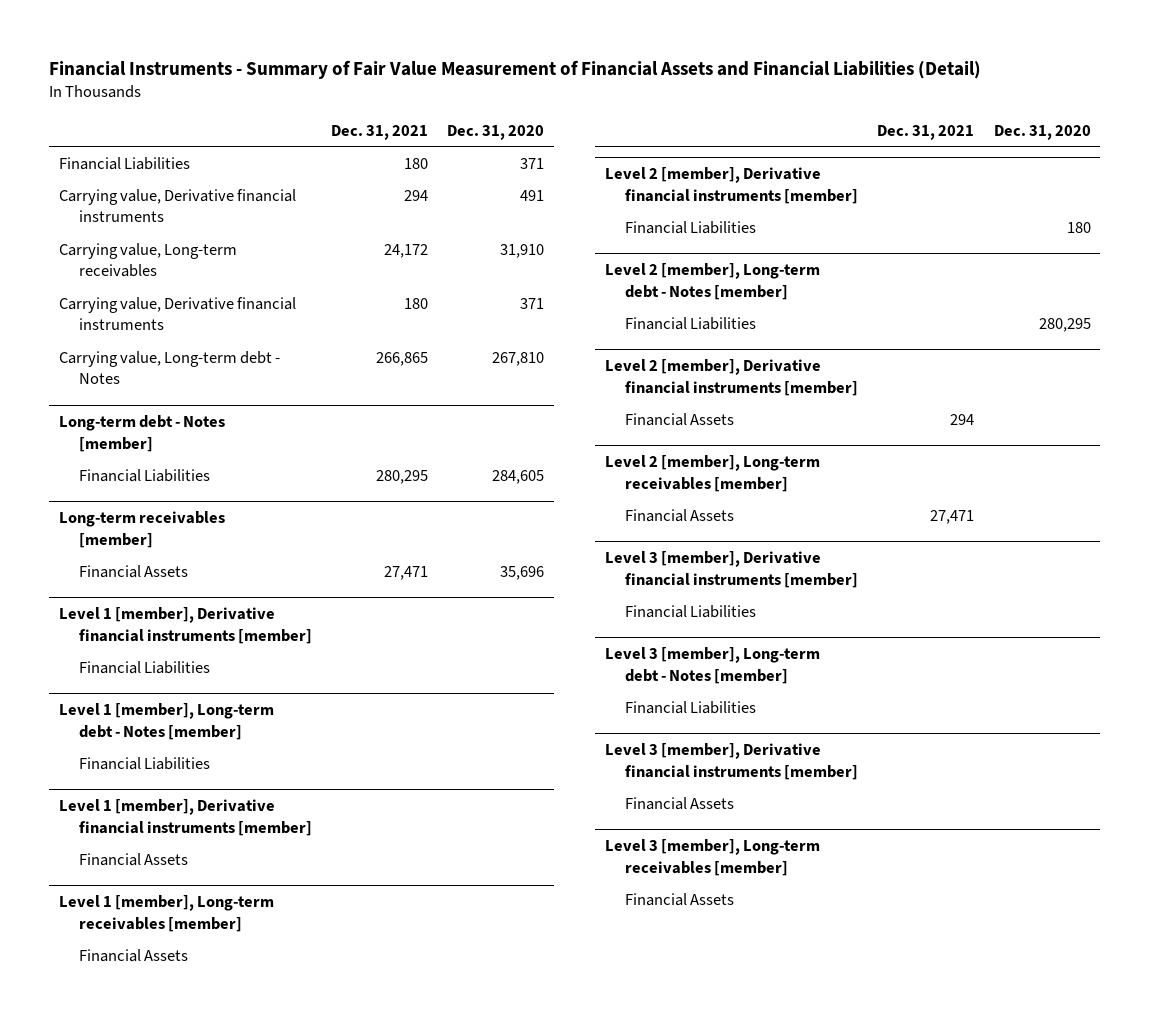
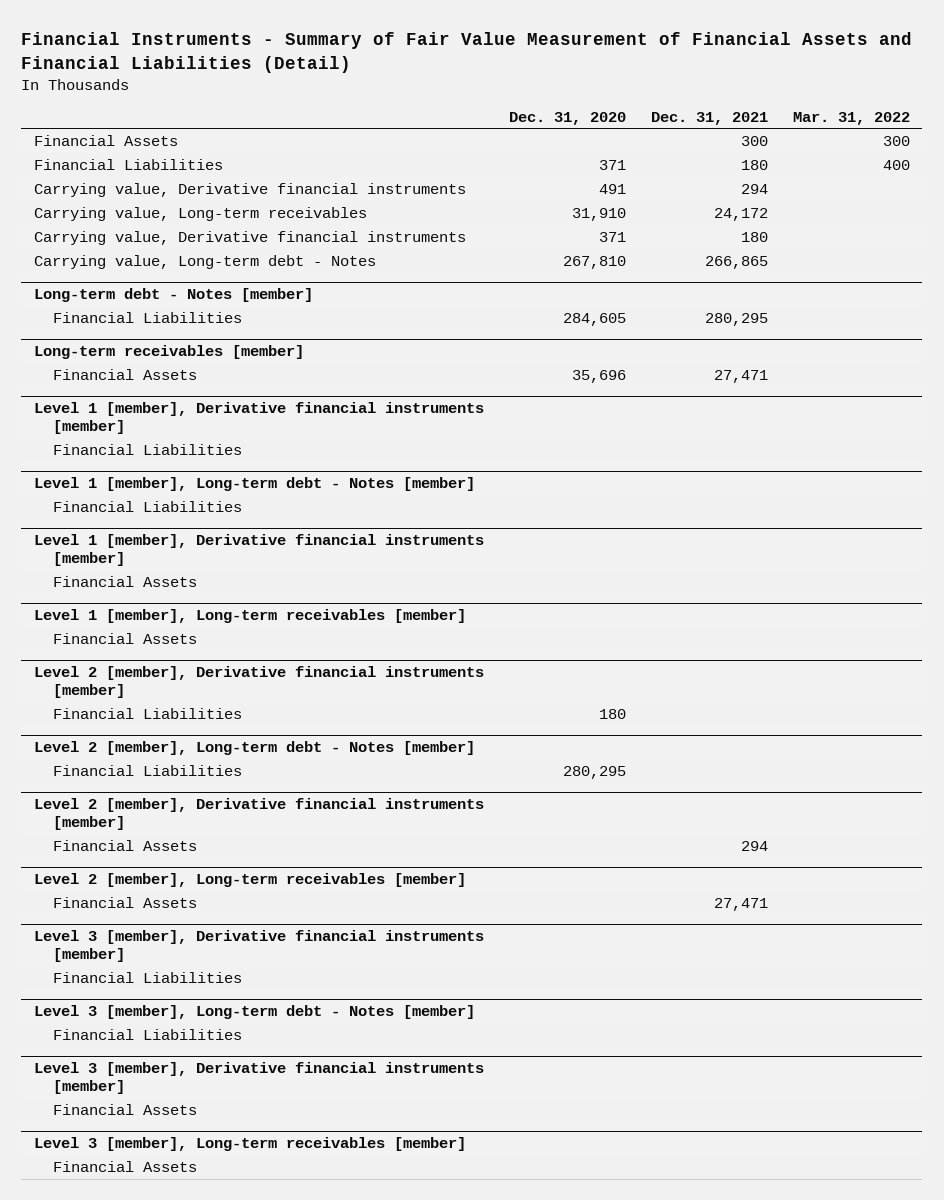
none -> [792,111,910,125] Mar. 31, 2022
none -> [33,134,178,146] Financial Assets

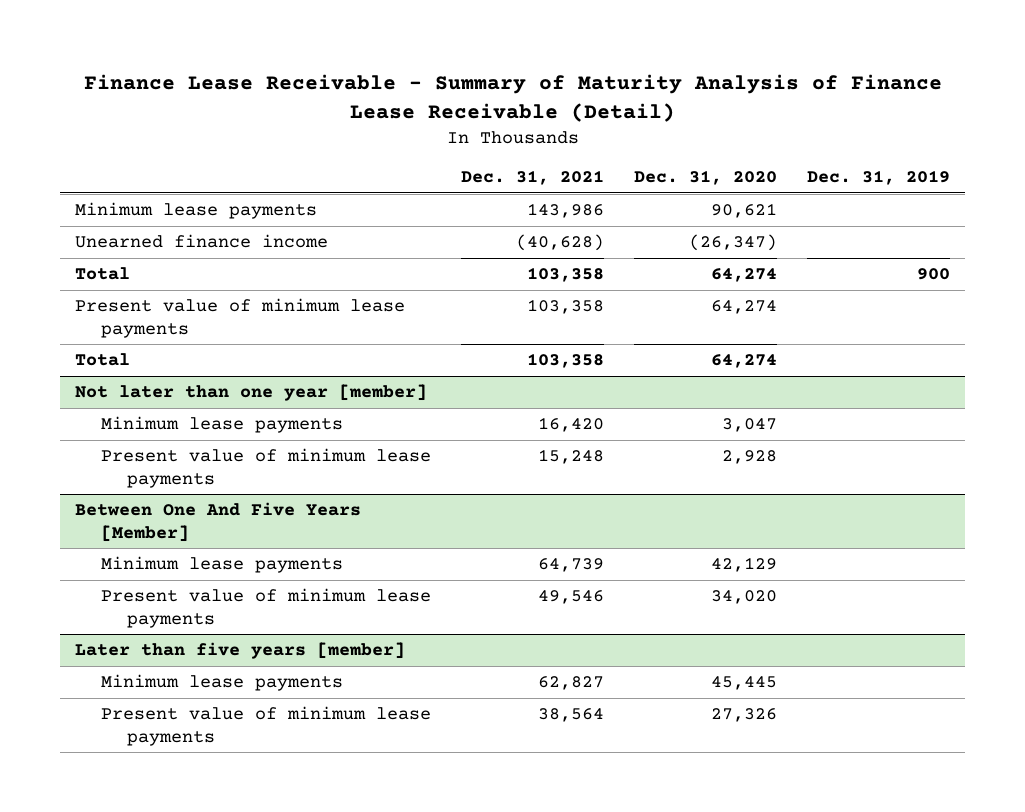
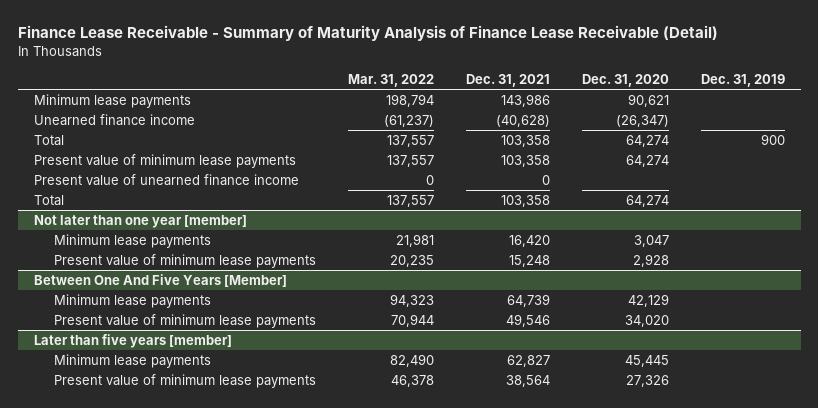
none -> [347,74,434,88] Mar. 31, 2022
none -> [33,173,299,186] Present value of unearned finance income

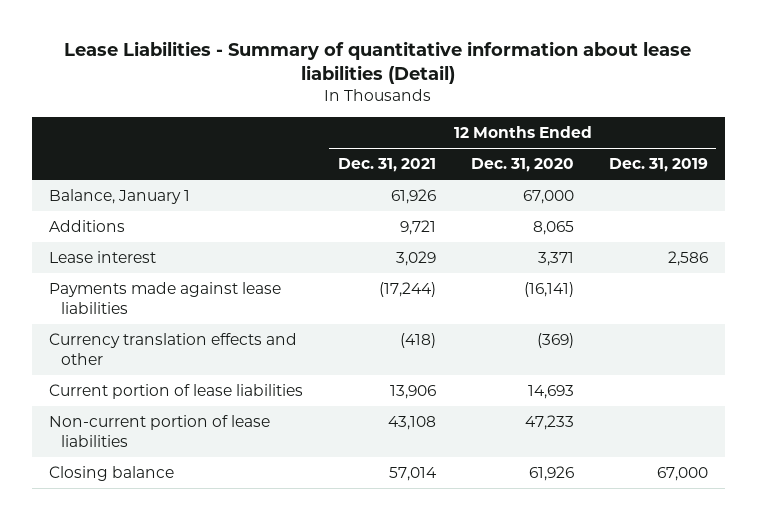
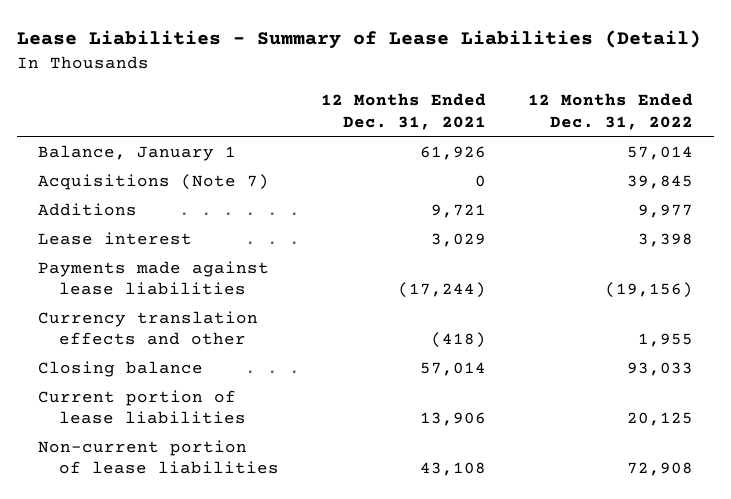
[64,41,692,85] Lease Liabilities - Summary of quantitative information about lease liabilities (Detail) -> [17,30,702,50] Lease Liabilities - Summary of Lease Liabilities (Detail)
[470,158,574,173] Dec. 31, 2020 -> none
[608,158,708,173] Dec. 31, 2019 -> none
none -> [527,93,693,130] 12 Months Ended Dec. 31, 2022
none -> [38,173,270,190] Acquisitions (Note 7)
[49,466,175,482] Closing balance -> [38,360,204,377] Closing balance

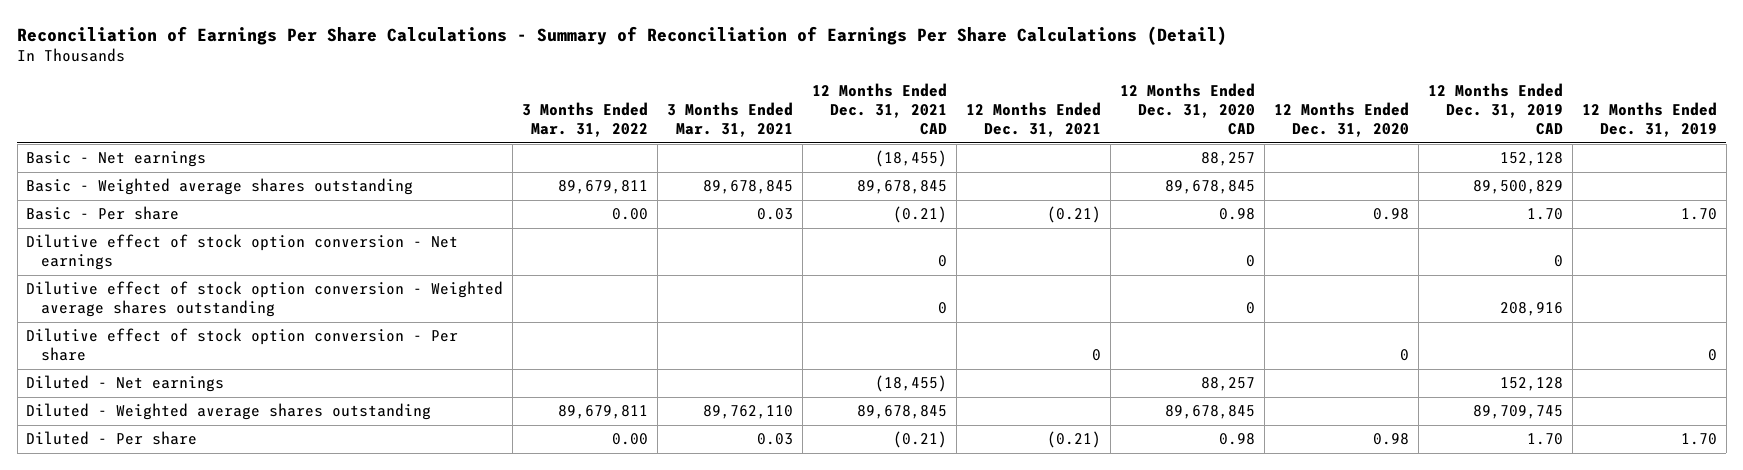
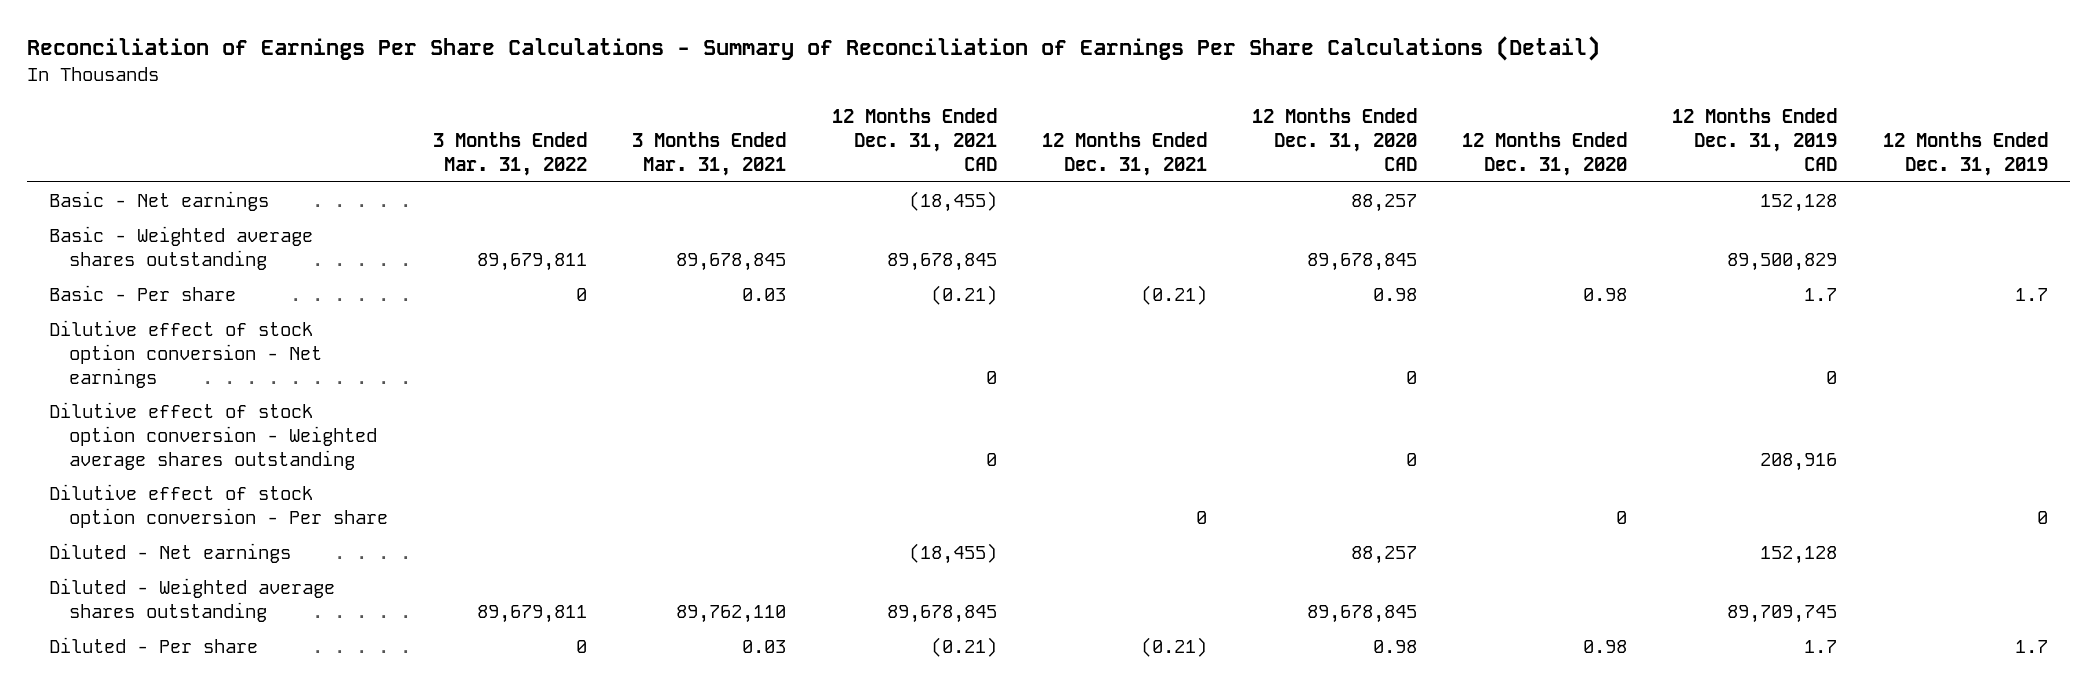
[612,208,649,221] 0.00 -> [576,287,588,301] 0
[1526,208,1563,221] 1.70 -> [1804,287,1838,301] 1.7
[1680,208,1717,221] 1.70 -> [2014,287,2048,301] 1.7
[612,433,649,446] 0.00 -> [576,639,588,653] 0
[1526,433,1563,446] 1.70 -> [1804,639,1838,653] 1.7
[1680,433,1717,446] 1.70 -> [2014,639,2048,653] 1.7

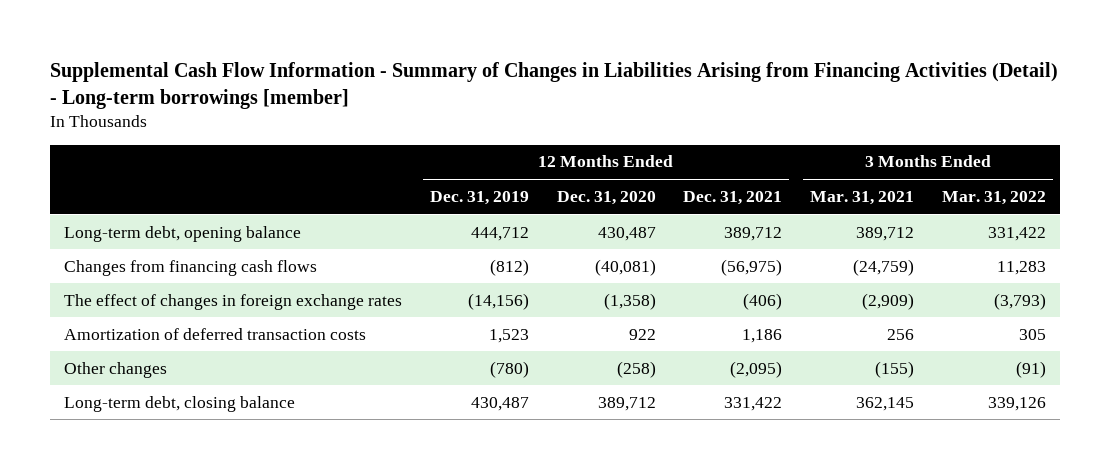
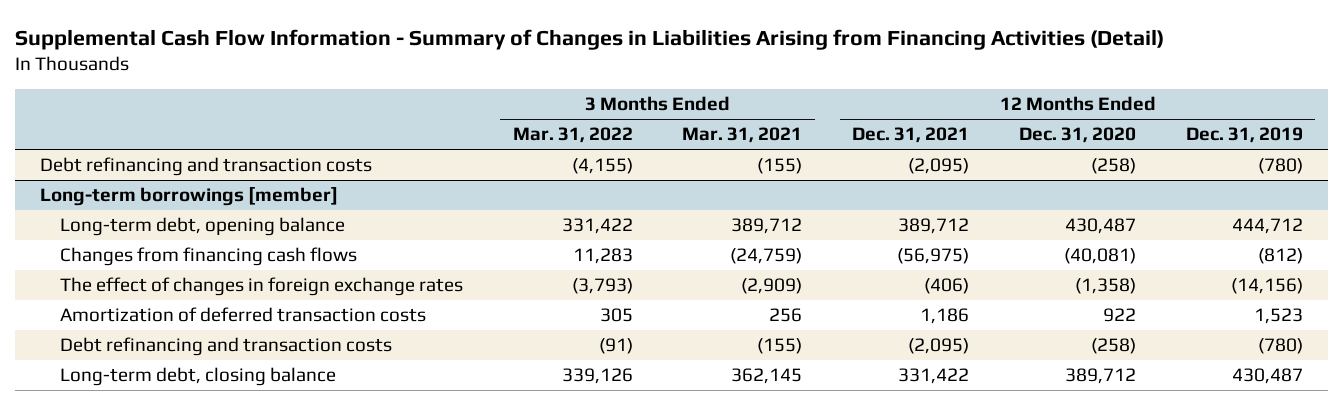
[49,61,1058,109] Supplemental Cash Flow Information - Summary of Changes in Liabilities Arising from Financing Activities (Detail) - Long-term borrowings [member] -> [15,28,1165,50] Supplemental Cash Flow Information - Summary of Changes in Liabilities Arising from Financing Activities (Detail)
none -> [40,157,373,177] Debt refinancing and transaction costs
none -> [40,187,339,207] Long-term borrowings [member]
[63,361,167,378] Other changes -> [59,337,392,357] Debt refinancing and transaction costs

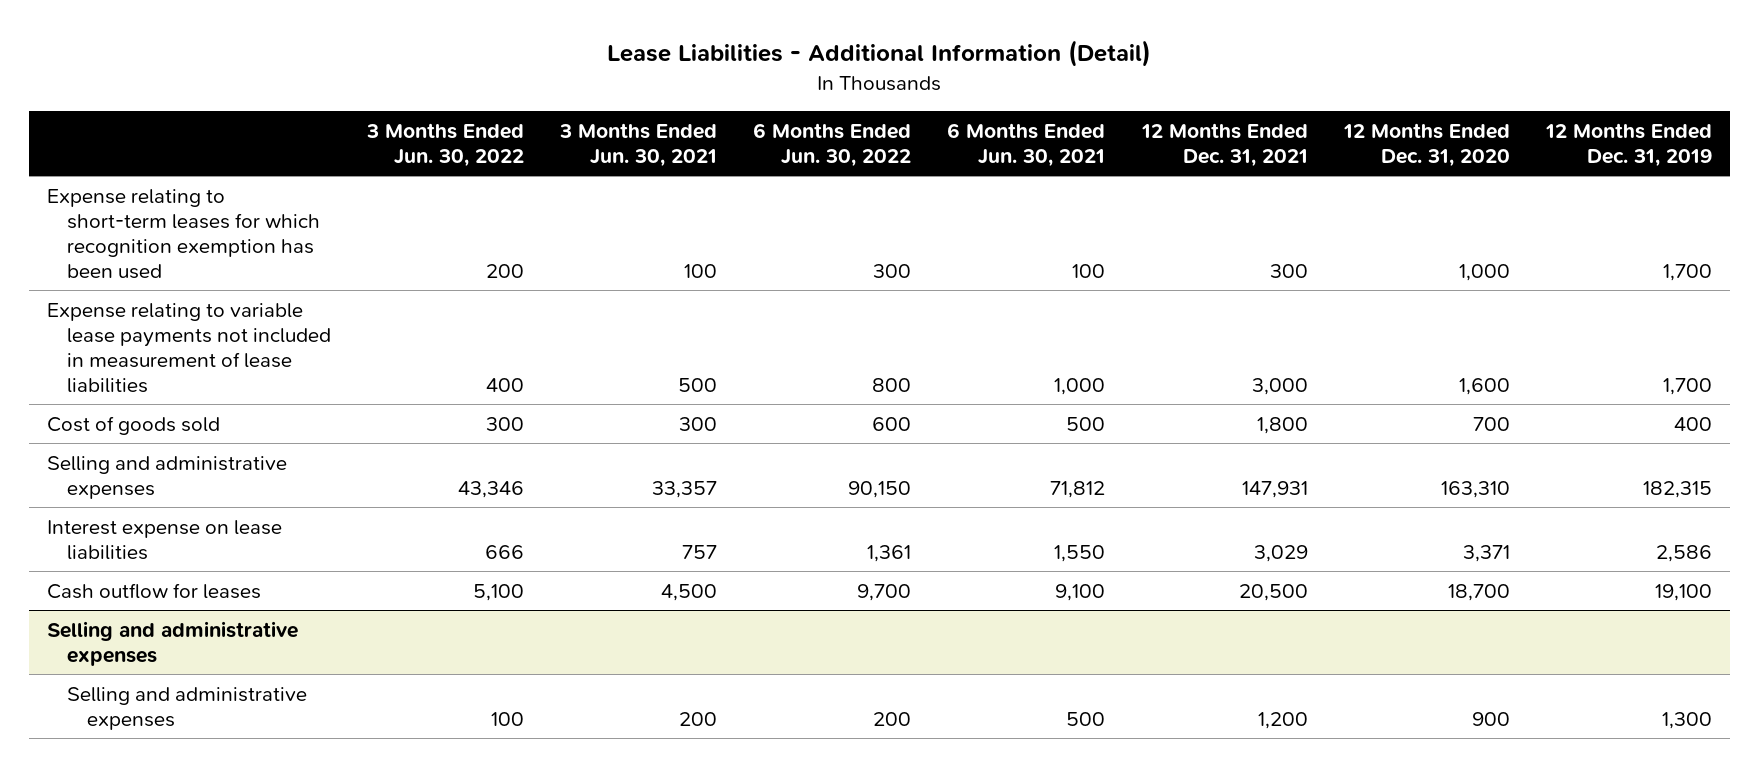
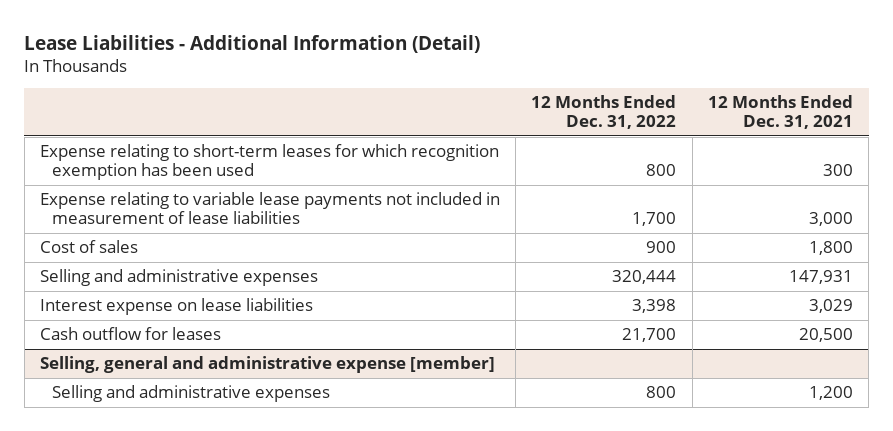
[366,122,525,167] 3 Months Ended Jun. 30, 2022 -> none
[559,122,718,167] 3 Months Ended Jun. 30, 2021 -> none
[753,122,912,167] 6 Months Ended Jun. 30, 2022 -> none
[947,122,1106,167] 6 Months Ended Jun. 30, 2021 -> none
[1342,122,1510,167] 12 Months Ended Dec. 31, 2020 -> none
[1544,122,1712,167] 12 Months Ended Dec. 31, 2019 -> none
none -> [531,95,677,130] 12 Months Ended Dec. 31, 2022
[46,415,220,435] Cost of goods sold -> none
none -> [39,240,138,254] Cost of sales
[46,620,298,666] Selling and administrative expenses -> [39,356,495,374] Selling, general and administrative expense [member]

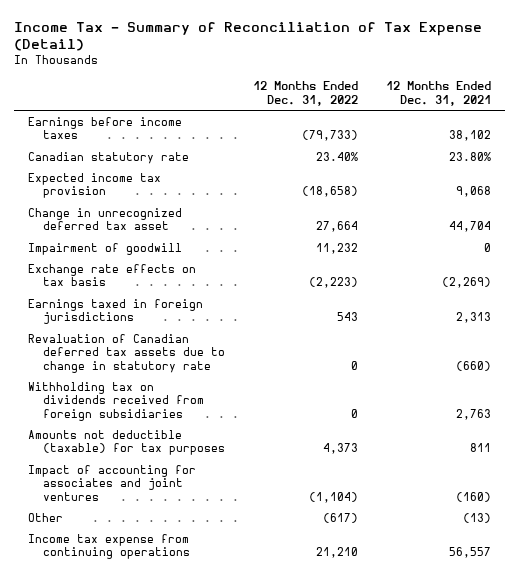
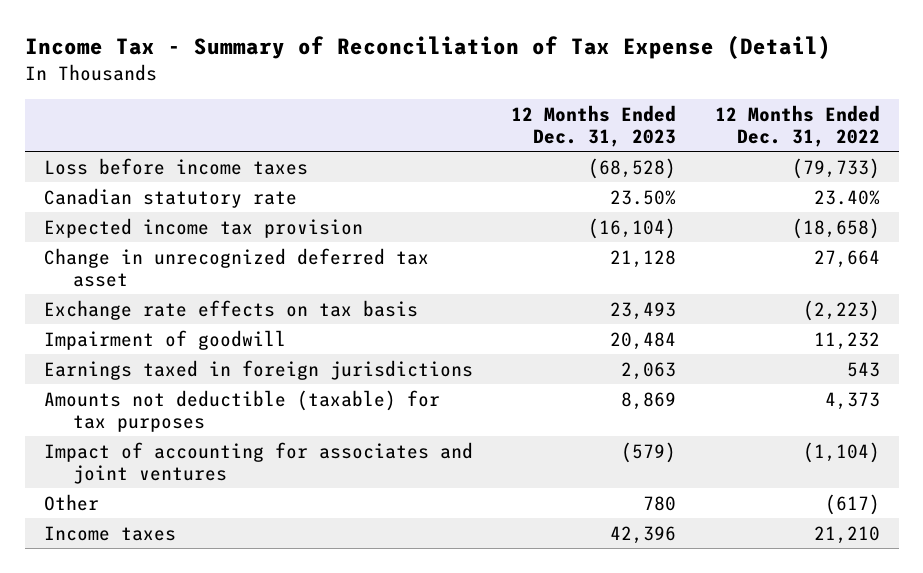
[385,81,491,106] 12 Months Ended Dec. 31, 2021 -> none
none -> [511,105,677,148] 12 Months Ended Dec. 31, 2023
[28,116,183,140] Earnings before income taxes -> [43,157,308,175] Loss before income taxes
[28,242,183,255] Impairment of goodwill -> [43,329,286,350] Impairment of goodwill
[28,333,226,374] Revaluation of Canadian deferred tax assets due to change in statutory rate -> none
[28,381,205,422] Withholding tax on dividends received from foreign subsidiaries -> none
[28,533,191,560] Income tax expense from continuing operations -> [43,525,176,541] Income taxes

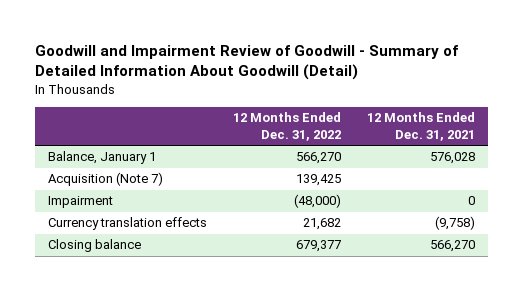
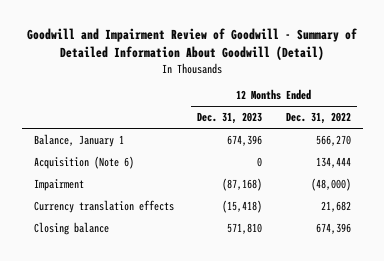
[367,112,476,142] 12 Months Ended Dec. 31, 2021 -> none
none -> [197,112,263,125] Dec. 31, 2023
[48,172,164,187] Acquisition (Note 7) -> [33,156,134,170] Acquisition (Note 6)
[296,174,342,187] 139,425 -> [315,157,351,169] 134,444
[296,240,342,253] 679,377 -> [315,223,351,235] 674,396

